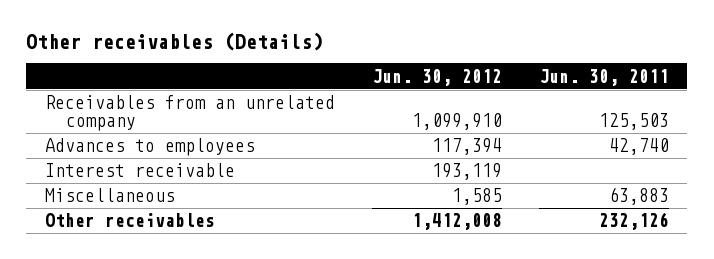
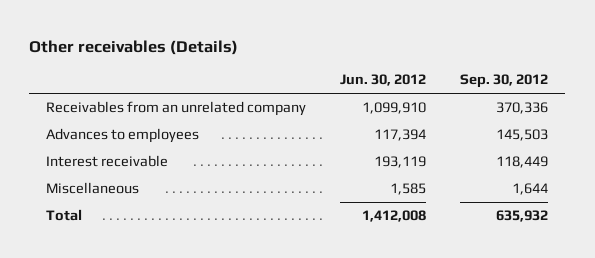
[538,68,669,86] Jun. 30, 2011 -> none
none -> [460,74,549,89] Sep. 30, 2012
[44,213,215,228] Other receivables -> [46,209,83,222] Total

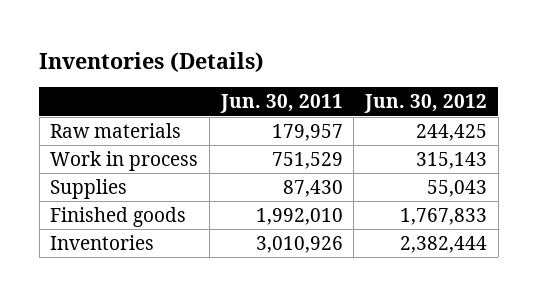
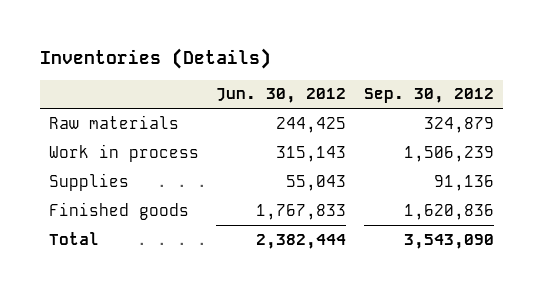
[219,94,343,114] Jun. 30, 2011 -> none
none -> [364,88,495,104] Sep. 30, 2012
[50,234,155,250] Inventories -> [48,231,99,245] Total

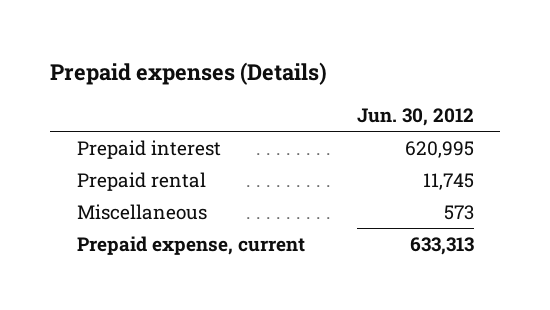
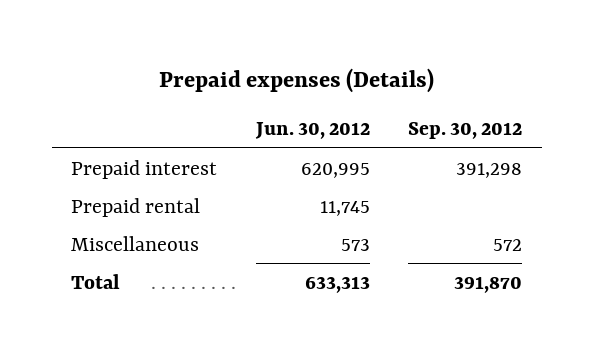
none -> [408,121,523,139] Sep. 30, 2012
[76,235,305,255] Prepaid expense, current -> [71,273,121,289] Total

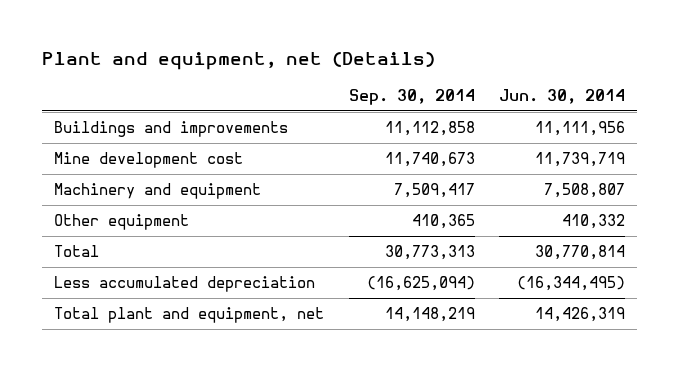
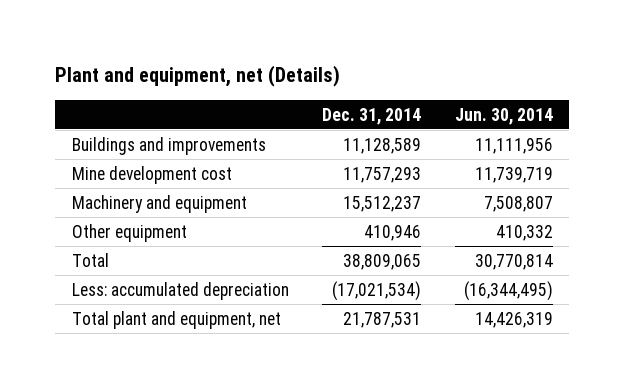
[348,89,475,106] Sep. 30, 2014 -> none
none -> [322,107,422,125] Dec. 31, 2014
[54,275,316,292] Less accumulated depreciation -> [72,281,290,300] Less: accumulated depreciation

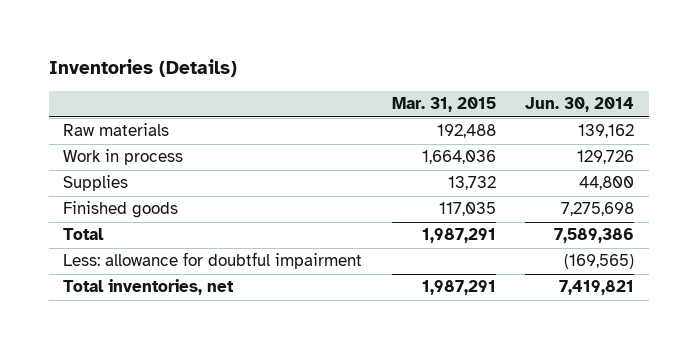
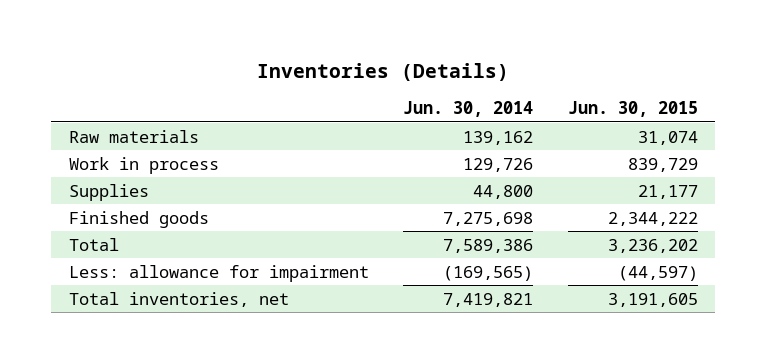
[391,97,496,113] Mar. 31, 2015 -> none
none -> [567,101,698,118] Jun. 30, 2015
[63,252,363,270] Less: allowance for doubtful impairment -> [68,264,369,282] Less: allowance for impairment

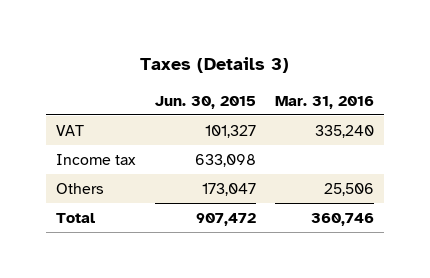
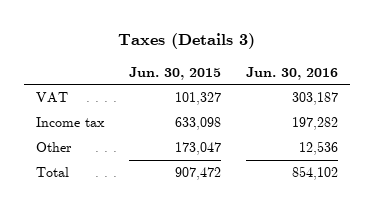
[275,95,375,109] Mar. 31, 2016 -> none
none -> [245,66,338,80] Jun. 30, 2016
[56,182,105,194] Others -> [36,142,73,153] Other

